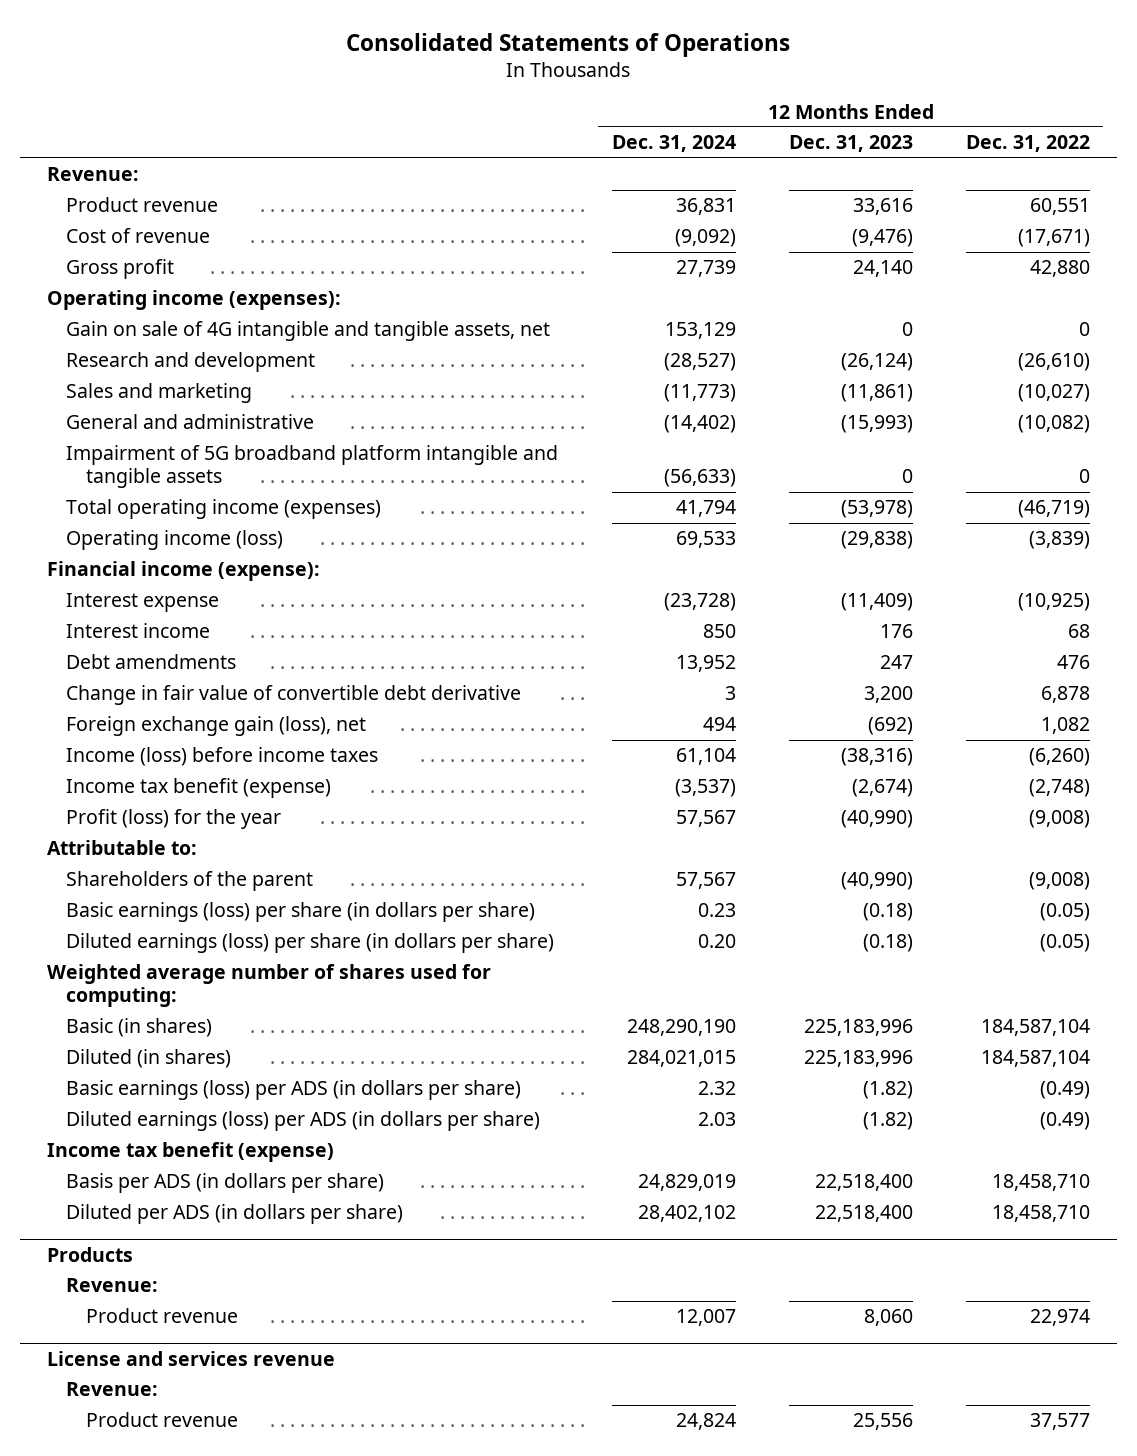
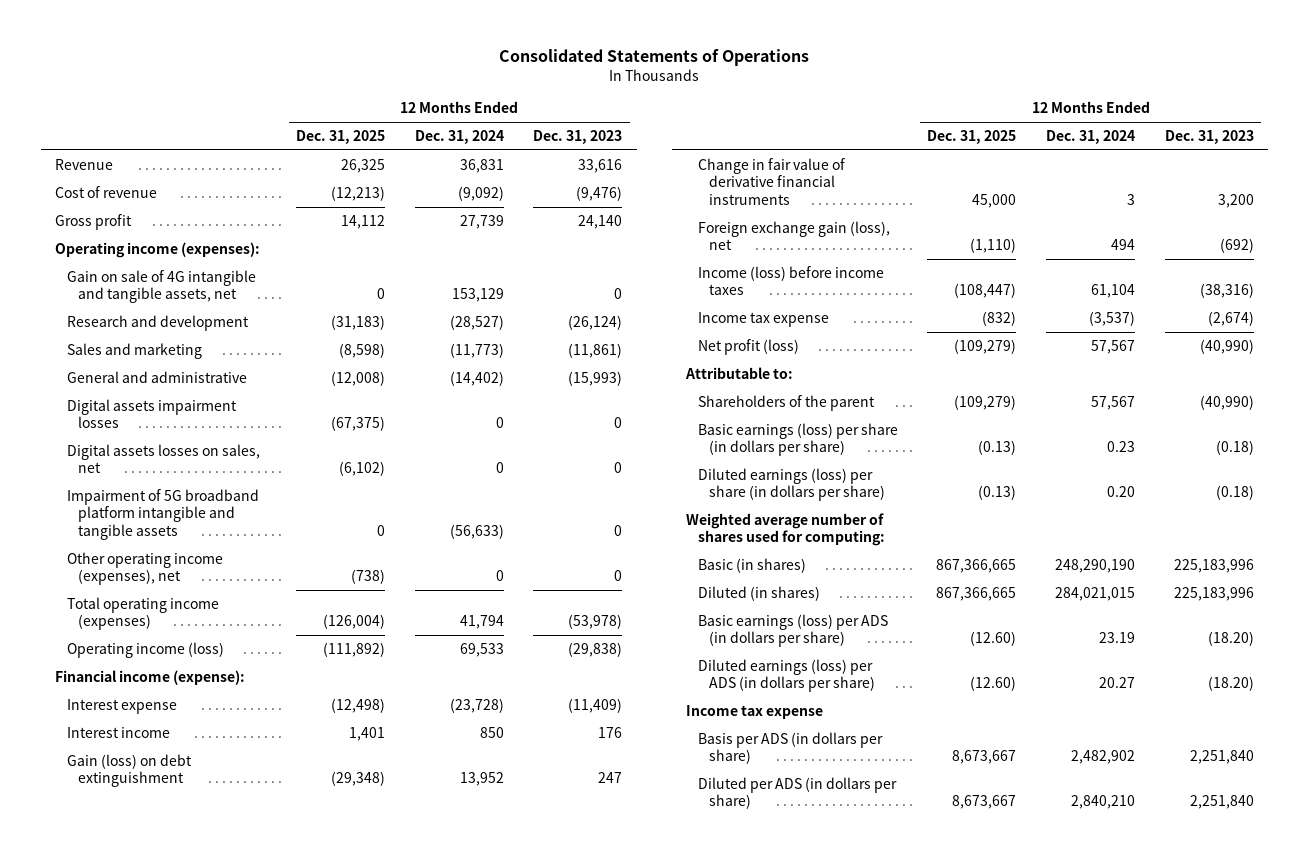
[965,135,1090,153] Dec. 31, 2022 -> none
none -> [296,130,386,145] Dec. 31, 2025
[46,167,139,182] Revenue: -> none
[66,197,219,213] Product revenue -> [55,158,114,170] Revenue
none -> [66,398,237,429] Digital assets impairment losses
none -> [66,443,260,474] Digital assets losses on sales, net
none -> [66,551,223,586] Other operating income (expenses), net
[66,654,237,670] Debt amendments -> [66,753,192,788] Gain (loss) on debt extinguishment
[66,685,522,706] Change in fair value of convertible debt derivative -> [697,157,845,205] Change in fair value of derivative financial instruments
[66,778,332,799] Income tax benefit (expense) -> [697,311,829,327] Income tax expense
[66,809,282,830] Profit (loss) for the year -> [697,338,799,355] Net profit (loss)
[46,1246,133,1262] Products -> none
[66,1278,159,1293] Revenue: -> none
[85,1308,238,1324] Product revenue -> none
[46,1350,335,1366] License and services revenue -> none
[66,1382,159,1397] Revenue: -> none
[85,1412,238,1428] Product revenue -> none
[697,1081,736,1096] 2.32 -> [1099,632,1136,644] 23.19
[862,1081,913,1100] (1.82) -> [1207,631,1254,647] (18.20)
[697,1112,736,1127] 2.03 -> [1099,677,1136,689] 20.27
[862,1112,913,1131] (1.82) -> [1207,676,1254,692] (18.20)
[46,1142,334,1163] Income tax benefit (expense) -> [686,704,824,719] Income tax expense
[637,1174,736,1192] 24,829,019 -> [1071,750,1136,765] 2,482,902
[814,1174,913,1192] 22,518,400 -> [1189,750,1254,765] 2,251,840
[637,1205,736,1223] 28,402,102 -> [1071,795,1136,810] 2,840,210
[814,1205,913,1223] 22,518,400 -> [1189,795,1254,810] 2,251,840

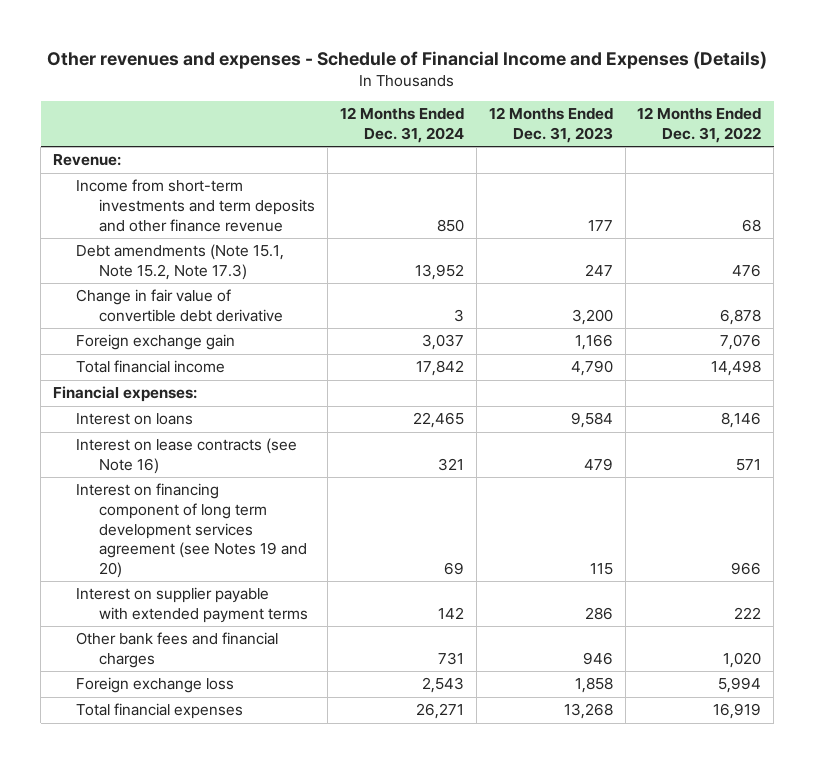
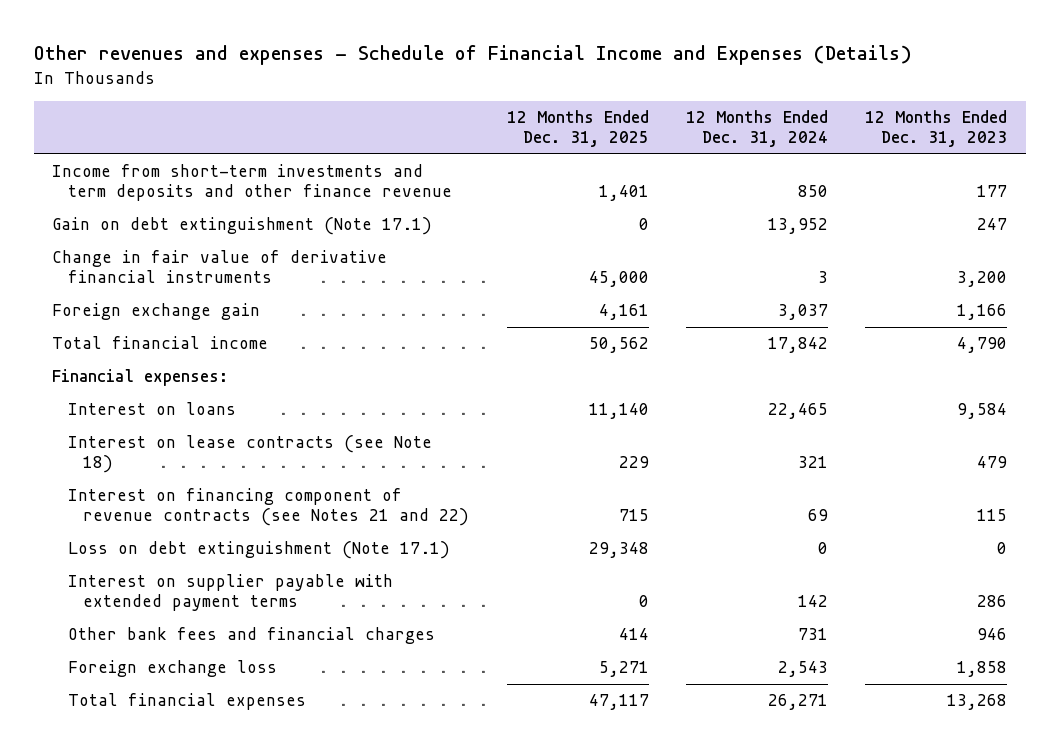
[637,107,762,144] 12 Months Ended Dec. 31, 2022 -> none
none -> [506,110,649,148] 12 Months Ended Dec. 31, 2025
[53,154,122,167] Revenue: -> none
[76,244,285,280] Debt amendments (Note 15.1, Note 15.2, Note 17.3) -> [52,217,433,236] Gain on debt extinguishment (Note 17.1)
[76,289,284,322] Change in fair value of convertible debt derivative -> [52,250,388,284] Change in fair value of derivative financial instruments
[76,438,298,474] Interest on lease contracts (see Note 16) -> [67,435,432,474] Interest on lease contracts (see Note 18)
[76,483,308,578] Interest on financing component of long term development services agreement (see Notes 19 and 20) -> [67,488,470,527] Interest on financing component of revenue contracts (see Notes 21 and 22)
none -> [67,541,450,560] Loss on debt extinguishment (Note 17.1)

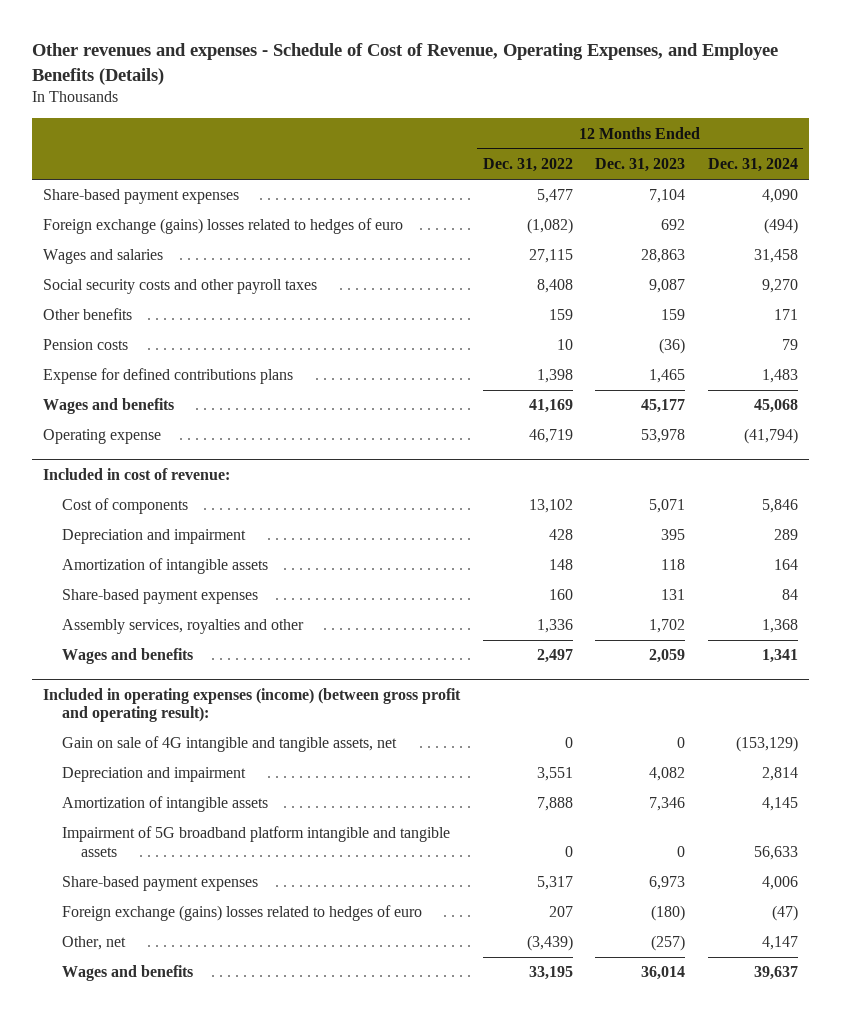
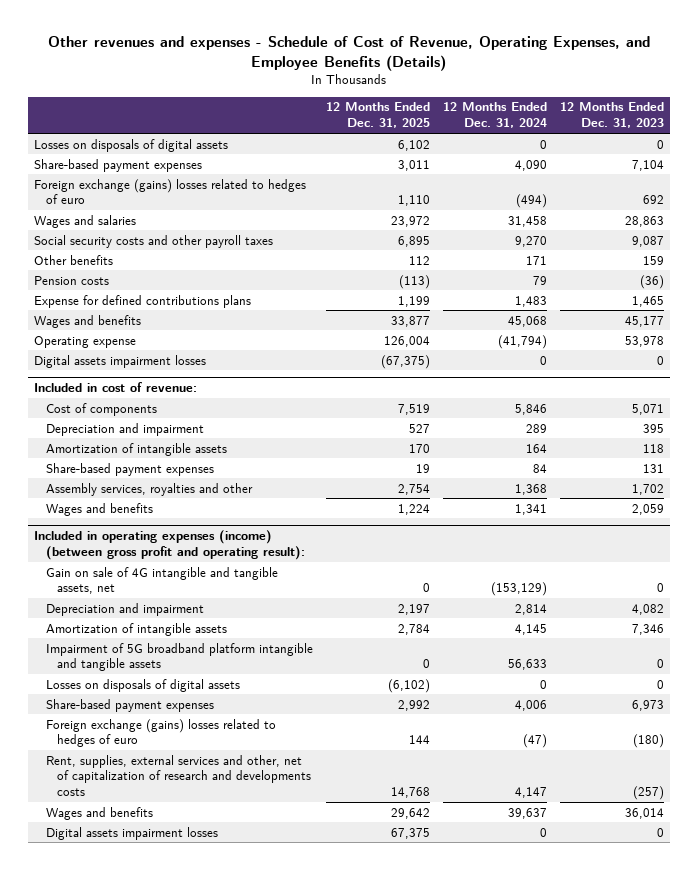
[482,158,573,173] Dec. 31, 2022 -> none
none -> [325,102,430,129] 12 Months Ended Dec. 31, 2025
none -> [34,138,229,152] Losses on disposals of digital assets
none -> [34,354,207,368] Digital assets impairment losses
none -> [45,678,240,692] Losses on disposals of digital assets
[61,936,126,951] Other, net -> [45,754,312,797] Rent, supplies, external services and other, net of capitalization of research and developments costs
none -> [45,826,218,840] Digital assets impairment losses

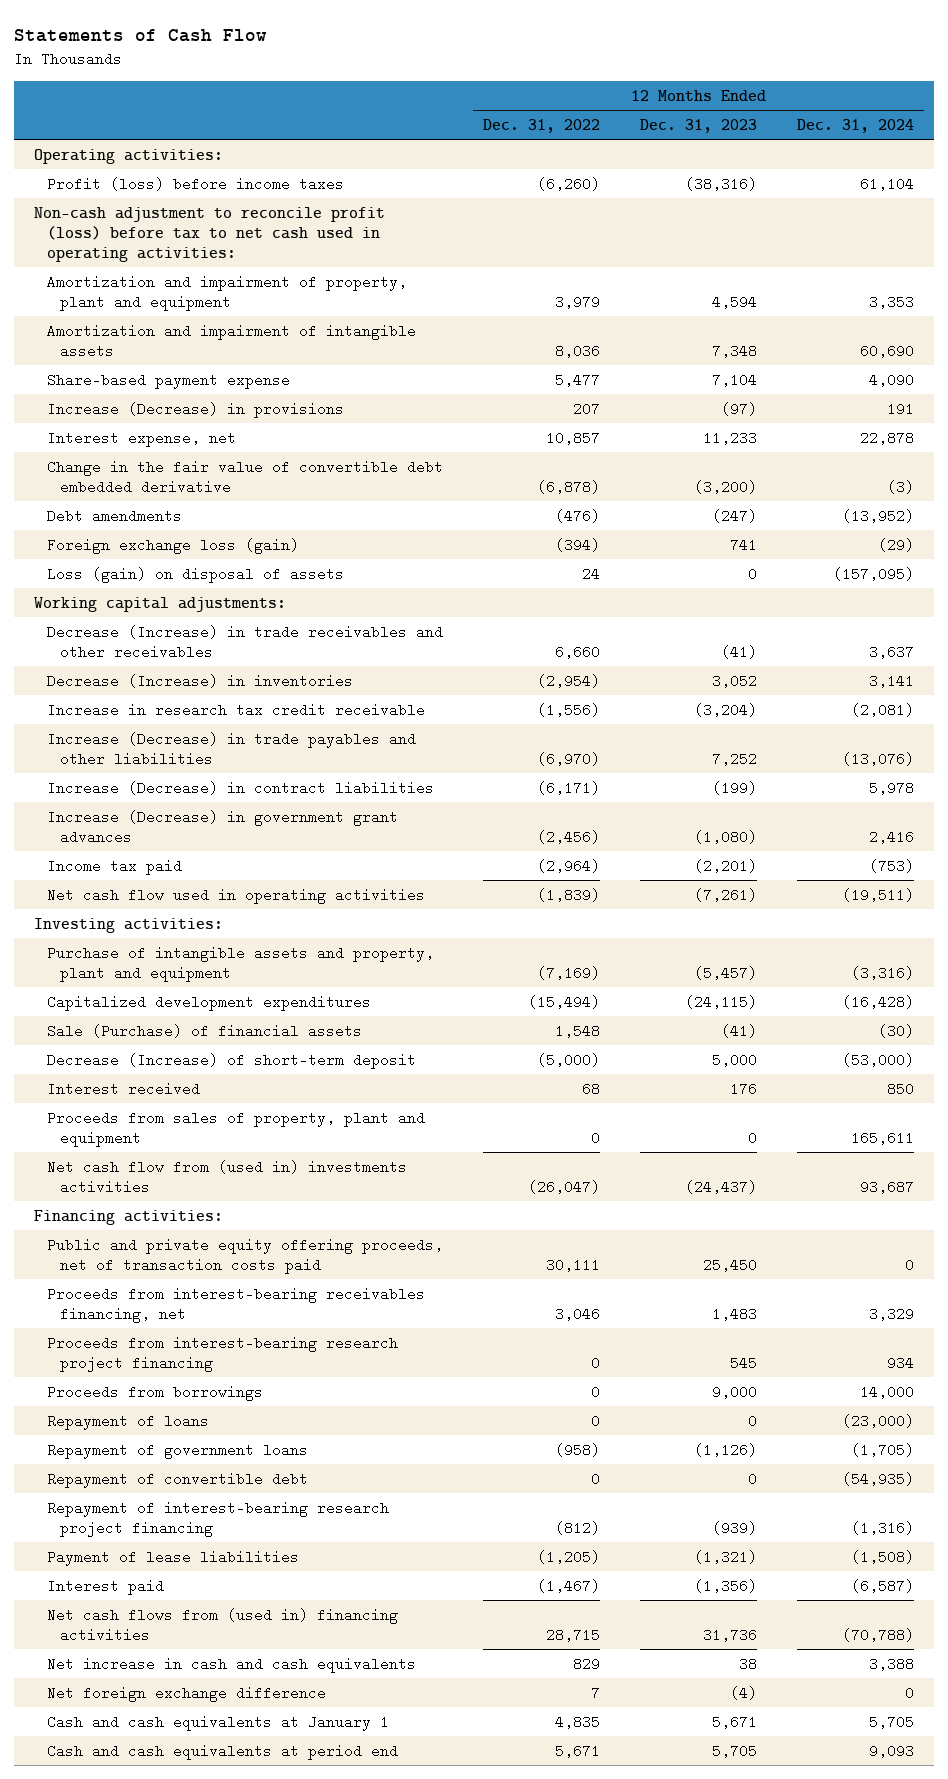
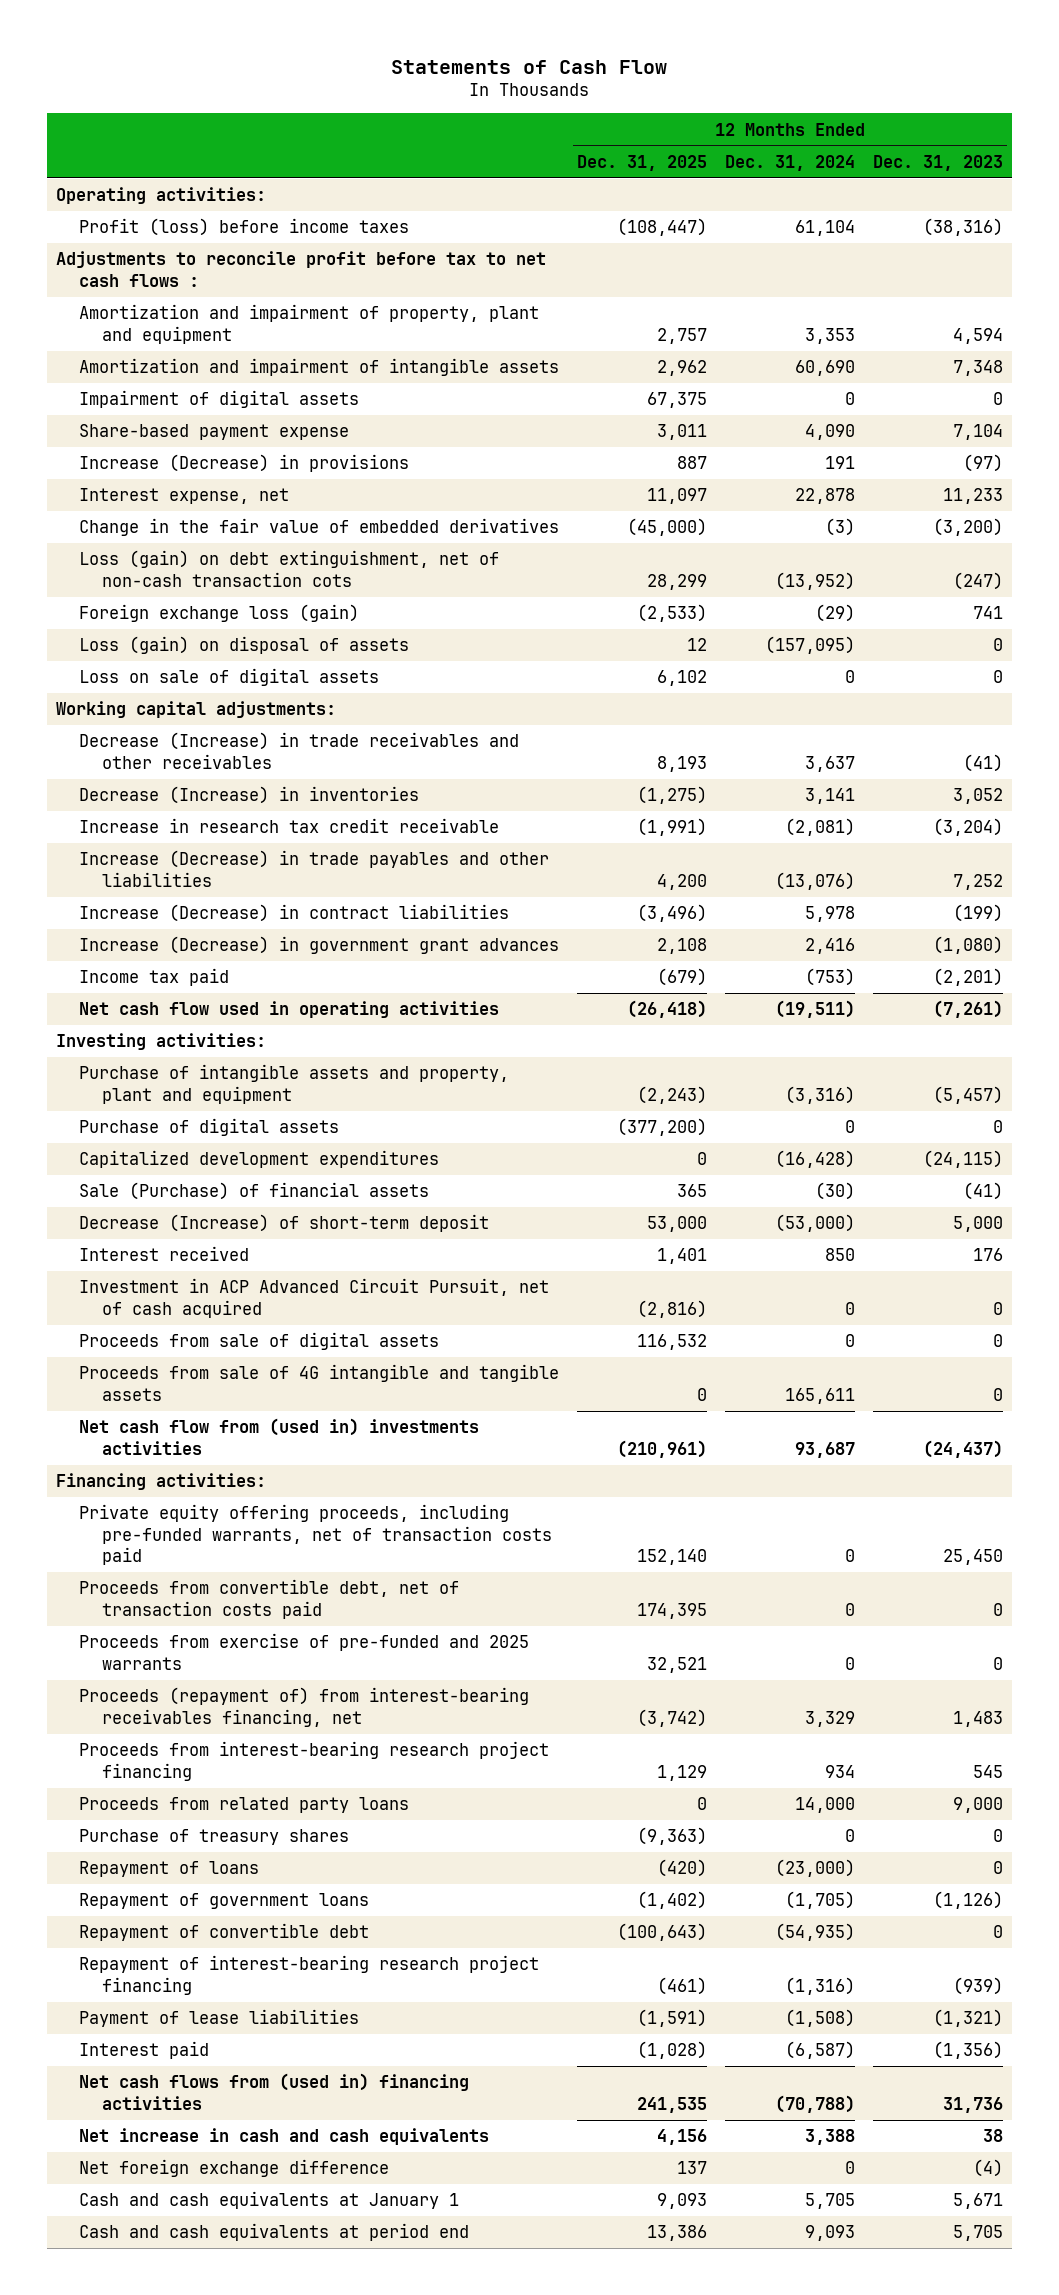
[483,118,601,133] Dec. 31, 2022 -> none
none -> [577,154,708,171] Dec. 31, 2025
[34,206,386,263] Non-cash adjustment to reconcile profit (loss) before tax to net cash used in operating activities: -> [56,251,547,287] Adjustments to reconcile profit before tax to net cash flows :
none -> [79,390,360,409] Impairment of digital assets
[47,459,444,494] Change in the fair value of convertible debt embedded derivative -> [79,518,560,537] Change in the fair value of embedded derivatives
[47,508,183,523] Debt amendments -> [79,550,500,587] Loss (gain) on debt extinguishment, net of non-cash transaction cots
none -> [79,668,380,687] Loss on sale of digital assets
none -> [79,1118,340,1137] Purchase of digital assets
none -> [79,1278,550,1318] Investment in ACP Advanced Circuit Pursuit, net of cash acquired
none -> [79,1332,440,1351] Proceeds from sale of digital assets
[47,1110,426,1147] Proceeds from sales of property, plant and equipment -> [79,1364,560,1401] Proceeds from sale of 4G intangible and tangible assets
[47,1237,444,1274] Public and private equity offering proceeds, net of transaction costs paid -> [79,1504,553,1566] Private equity offering proceeds, including pre-funded warrants, net of transaction costs paid
none -> [79,1579,460,1619] Proceeds from convertible debt, net of transaction costs paid
none -> [79,1633,530,1670] Proceeds from exercise of pre-funded and 2025 warrants
[47,1286,426,1323] Proceeds from interest-bearing receivables financing, net -> [79,1687,530,1727] Proceeds (repayment of) from interest-bearing receivables financing, net
[47,1384,264,1401] Proceeds from borrowings -> [79,1797,410,1814] Proceeds from related party loans
none -> [79,1829,350,1846] Purchase of treasury shares

